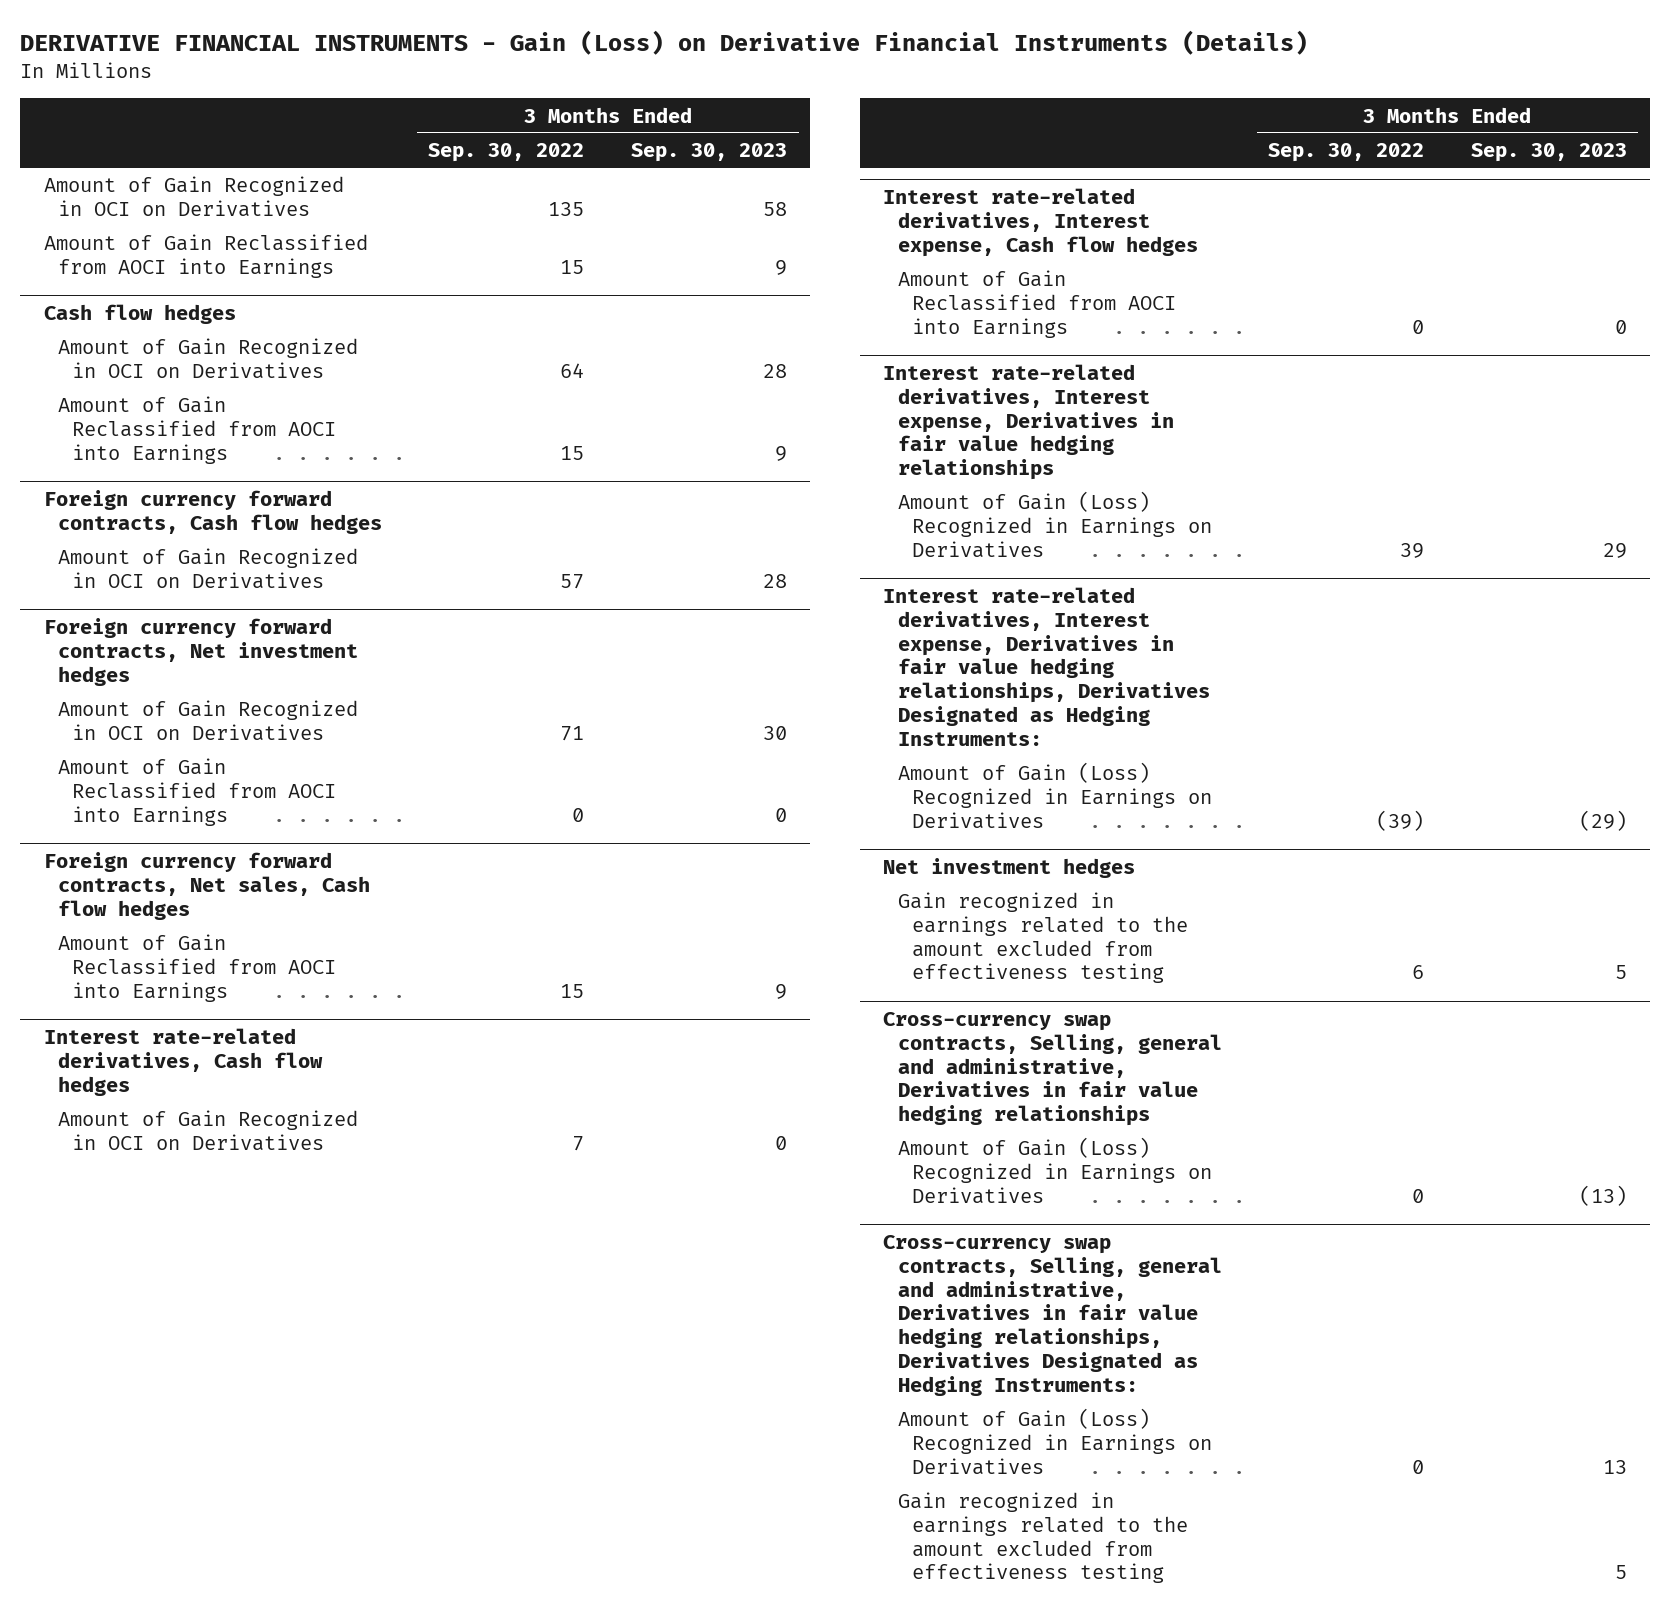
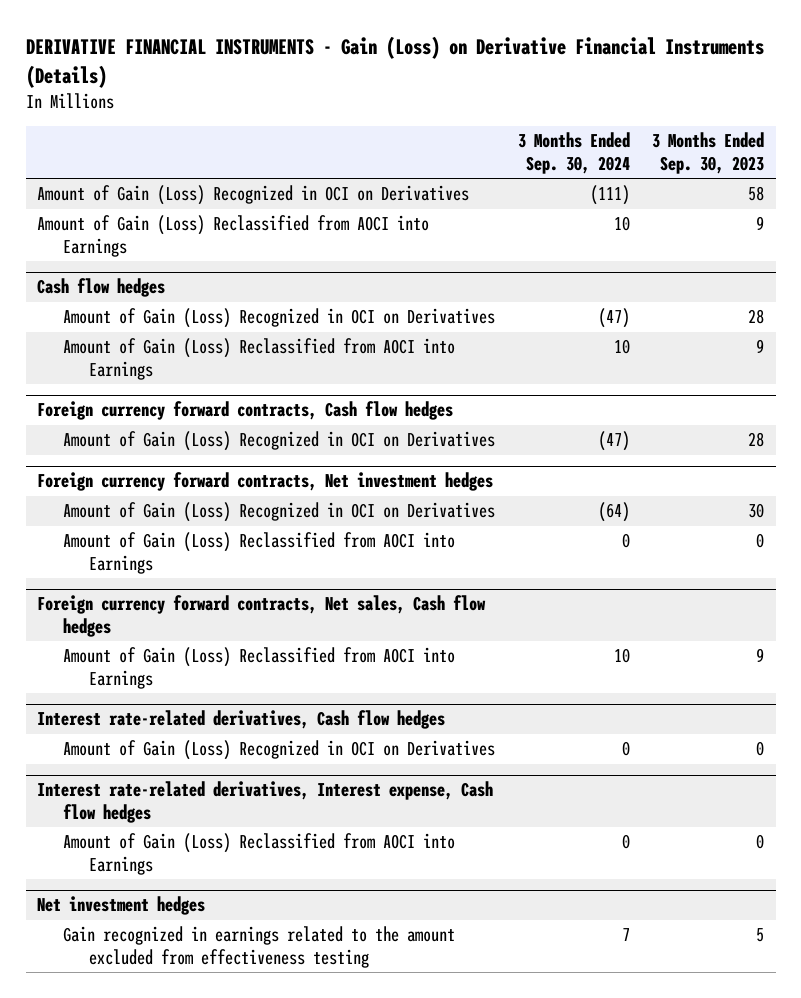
[428,142,585,162] Sep. 30, 2022 -> none
none -> [517,132,630,174] 3 Months Ended Sep. 30, 2024
[43,176,344,217] Amount of Gain Recognized in OCI on Derivatives -> [36,185,469,206] Amount of Gain (Loss) Recognized in OCI on Derivatives
[43,234,368,278] Amount of Gain Reclassified from AOCI into Earnings -> [36,215,429,257] Amount of Gain (Loss) Reclassified from AOCI into Earnings
[57,338,358,379] Amount of Gain Recognized in OCI on Derivatives -> [62,308,495,329] Amount of Gain (Loss) Recognized in OCI on Derivatives
[57,396,337,464] Amount of Gain Reclassified from AOCI into Earnings -> [62,338,455,380] Amount of Gain (Loss) Reclassified from AOCI into Earnings
[57,548,358,589] Amount of Gain Recognized in OCI on Derivatives -> [62,431,495,452] Amount of Gain (Loss) Recognized in OCI on Derivatives
[57,700,358,741] Amount of Gain Recognized in OCI on Derivatives -> [62,502,495,523] Amount of Gain (Loss) Recognized in OCI on Derivatives
[57,758,337,826] Amount of Gain Reclassified from AOCI into Earnings -> [62,532,455,574] Amount of Gain (Loss) Reclassified from AOCI into Earnings
[57,934,337,1002] Amount of Gain Reclassified from AOCI into Earnings -> [62,647,455,689] Amount of Gain (Loss) Reclassified from AOCI into Earnings
[57,1110,358,1151] Amount of Gain Recognized in OCI on Derivatives -> [62,740,495,761] Amount of Gain (Loss) Recognized in OCI on Derivatives
[883,364,1174,481] Interest rate-related derivatives, Interest expense, Derivatives in fair value hedging relationships -> none
[897,491,1212,558] Amount of Gain (Loss) Recognized in Earnings on Derivatives -> none
[883,587,1210,746] Interest rate-related derivatives, Interest expense, Derivatives in fair value hedging relationships, Derivatives Designated as Hedging Instruments: -> none
[897,762,1212,829] Amount of Gain (Loss) Recognized in Earnings on Derivatives -> none
[897,270,1176,338] Amount of Gain Reclassified from AOCI into Earnings -> [62,833,455,875] Amount of Gain (Loss) Reclassified from AOCI into Earnings
[883,1012,1222,1127] Cross-currency swap contracts, Selling, general and administrative, Derivatives in fair value hedging relationships -> none
[897,1137,1212,1204] Amount of Gain (Loss) Recognized in Earnings on Derivatives -> none
[883,1235,1222,1396] Cross-currency swap contracts, Selling, general and administrative, Derivatives in fair value hedging relationships, Derivatives Designated as Hedging Instruments: -> none
[897,1408,1212,1475] Amount of Gain (Loss) Recognized in Earnings on Derivatives -> none
[897,1492,1188,1584] Gain recognized in earnings related to the amount excluded from effectiveness testing -> none

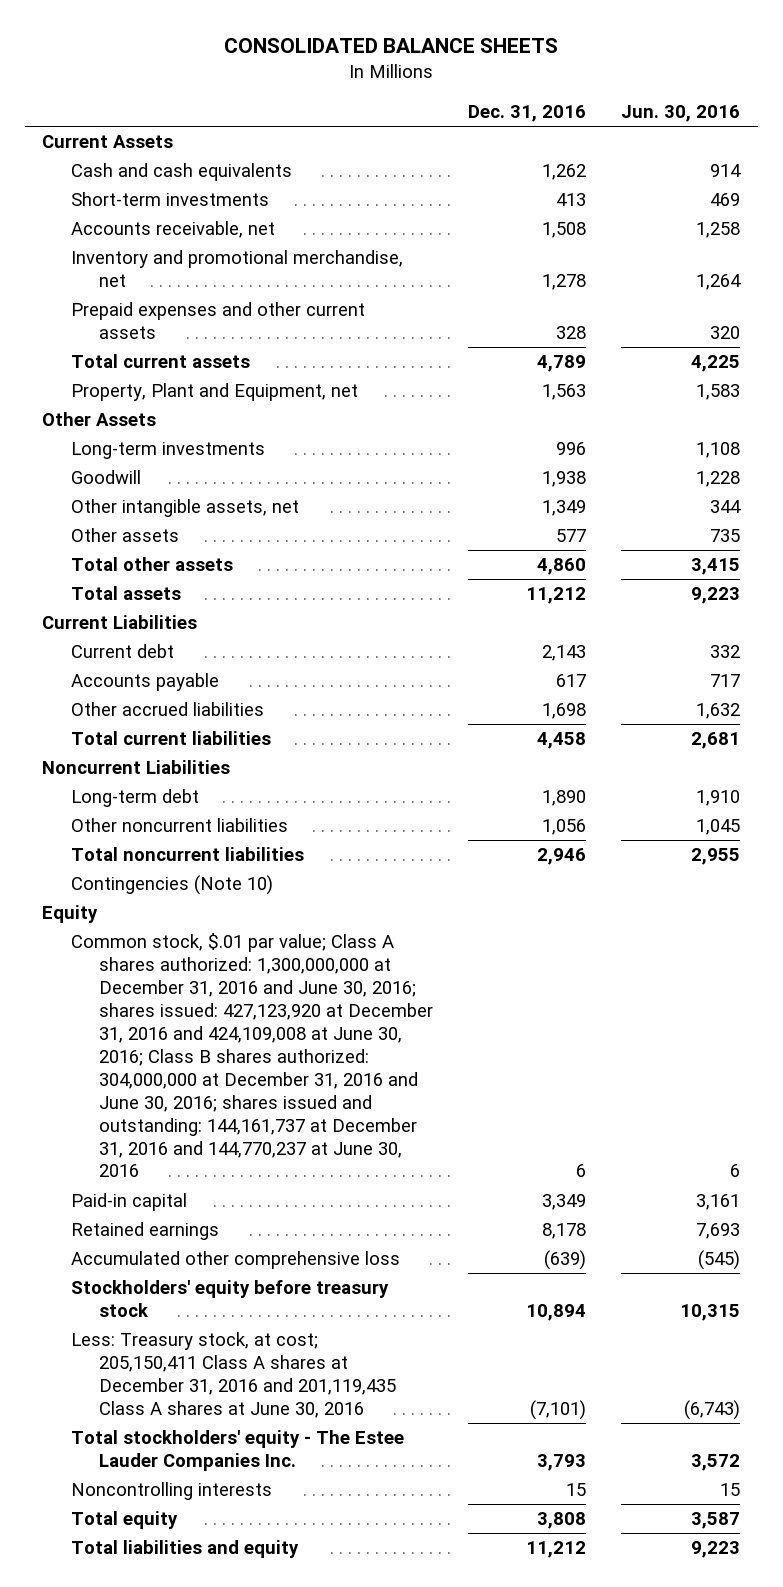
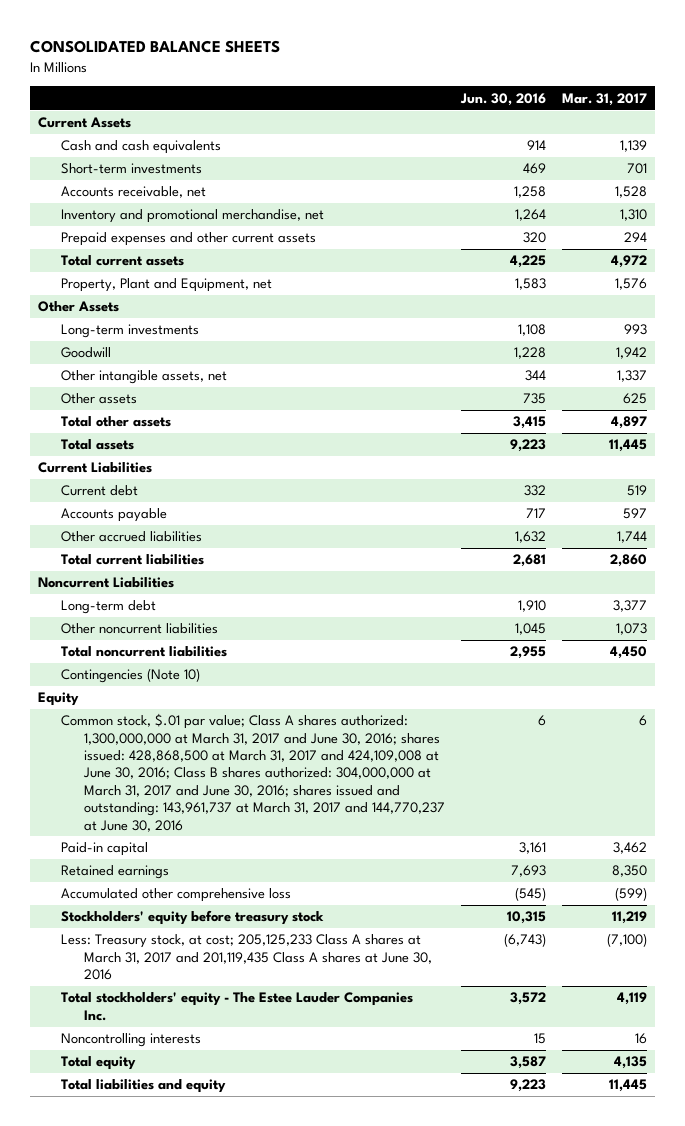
[468,104,587,122] Dec. 31, 2016 -> none
none -> [561,92,647,106] Mar. 31, 2017
[70,933,434,1178] Common stock, $.01 par value; Class A shares authorized: 1,300,000,000 at December 31, 2016 and June 30, 2016; shares issued: 427,123,920 at December 31, 2016 and 424,109,008 at June 30, 2016; Class B shares authorized: 304,000,000 at December 31, 2016 and June 30, 2016; shares issued and outstanding: 144,161,737 at December 31, 2016 and 144,770,237 at June 30, 2016 -> [60,713,445,832] Common stock, $.01 par value; Class A shares authorized: 1,300,000,000 at March 31, 2017 and June 30, 2016; shares issued: 428,868,500 at March 31, 2017 and 424,109,008 at June 30, 2016; Class B shares authorized: 304,000,000 at March 31, 2017 and June 30, 2016; shares issued and outstanding: 143,961,737 at March 31, 2017 and 144,770,237 at June 30, 2016
[70,1332,397,1418] Less: Treasury stock, at cost; 205,150,411 Class A shares at December 31, 2016 and 201,119,435 Class A shares at June 30, 2016 -> [60,934,432,981] Less: Treasury stock, at cost; 205,125,233 Class A shares at March 31, 2017 and 201,119,435 Class A shares at June 30, 2016

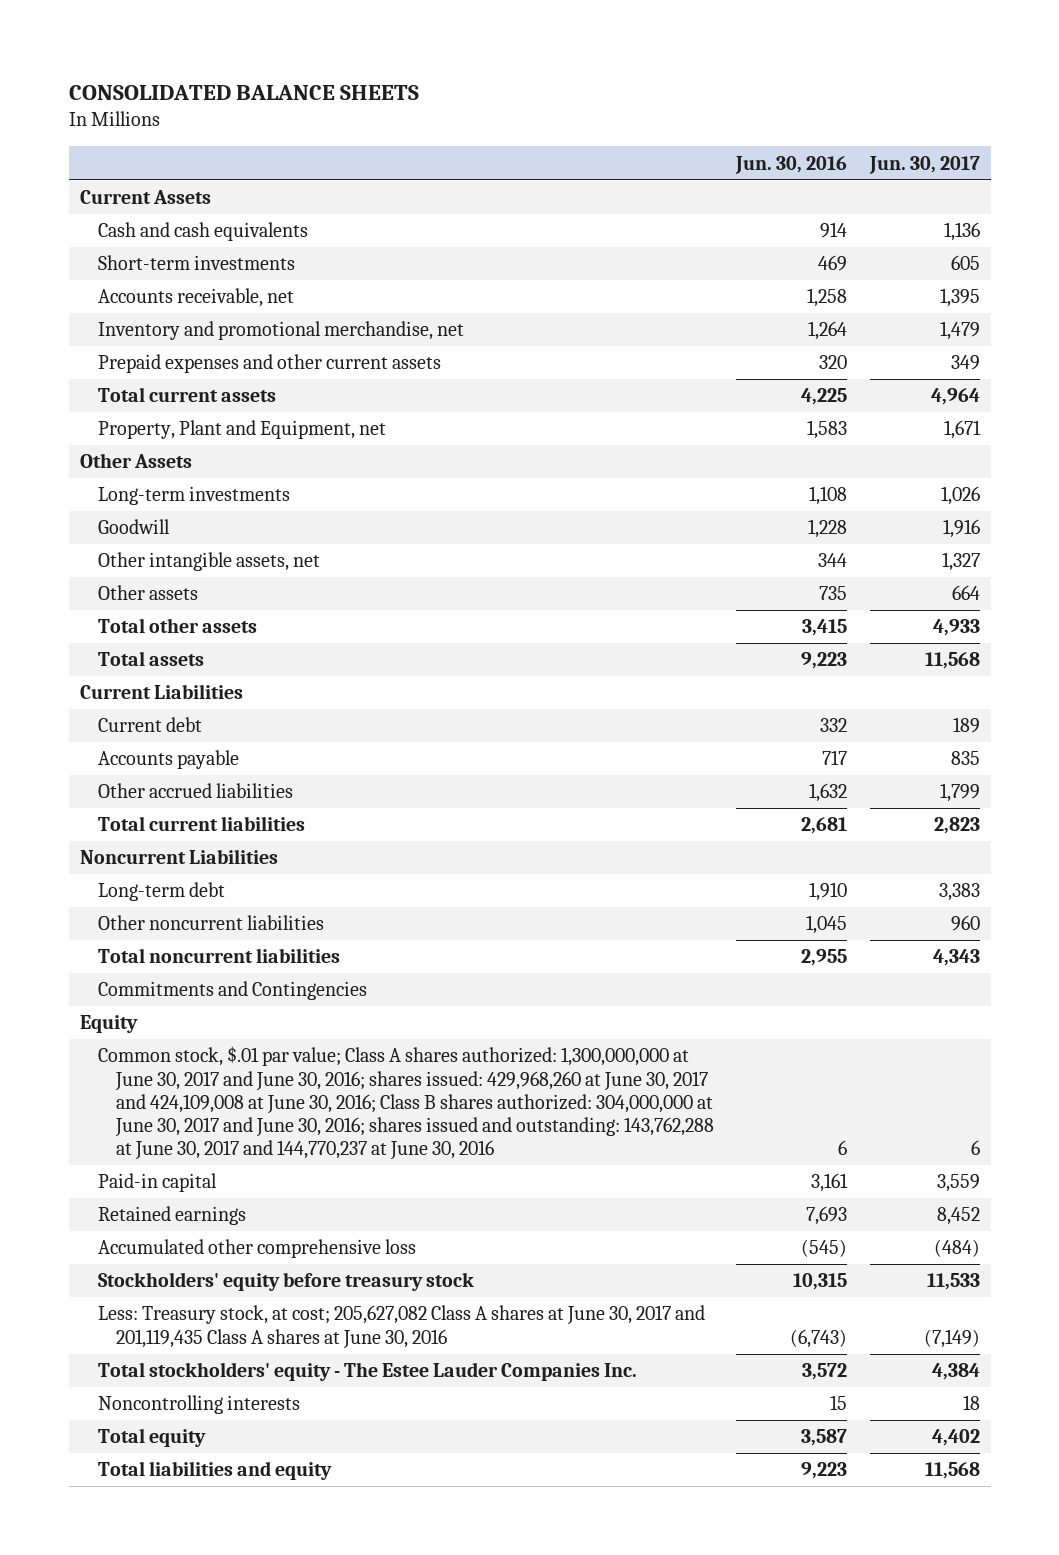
[561,92,647,106] Mar. 31, 2017 -> none
none -> [868,155,980,174] Jun. 30, 2017
[60,668,200,684] Contingencies (Note 10) -> [98,981,368,1001] Commitments and Contingencies
[60,713,445,832] Common stock, $.01 par value; Class A shares authorized: 1,300,000,000 at March 31, 2017 and June 30, 2016; shares issued: 428,868,500 at March 31, 2017 and 424,109,008 at June 30, 2016; Class B shares authorized: 304,000,000 at March 31, 2017 and June 30, 2016; shares issued and outstanding: 143,961,737 at March 31, 2017 and 144,770,237 at June 30, 2016 -> [98,1046,715,1160] Common stock, $.01 par value; Class A shares authorized: 1,300,000,000 at June 30, 2017 and June 30, 2016; shares issued: 429,968,260 at June 30, 2017 and 424,109,008 at June 30, 2016; Class B shares authorized: 304,000,000 at June 30, 2017 and June 30, 2016; shares issued and outstanding: 143,762,288 at June 30, 2017 and 144,770,237 at June 30, 2016
[60,934,432,981] Less: Treasury stock, at cost; 205,125,233 Class A shares at March 31, 2017 and 201,119,435 Class A shares at June 30, 2016 -> [98,1305,706,1349] Less: Treasury stock, at cost; 205,627,082 Class A shares at June 30, 2017 and 201,119,435 Class A shares at June 30, 2016

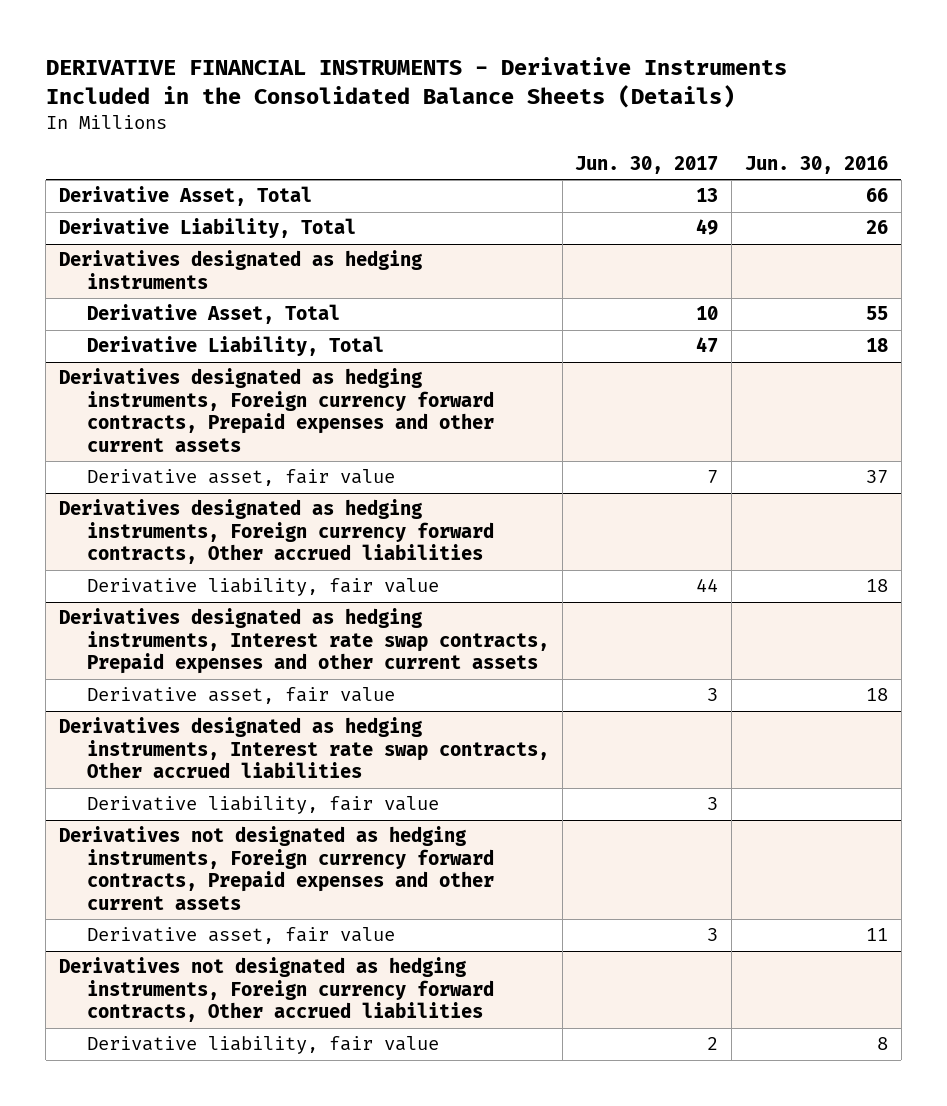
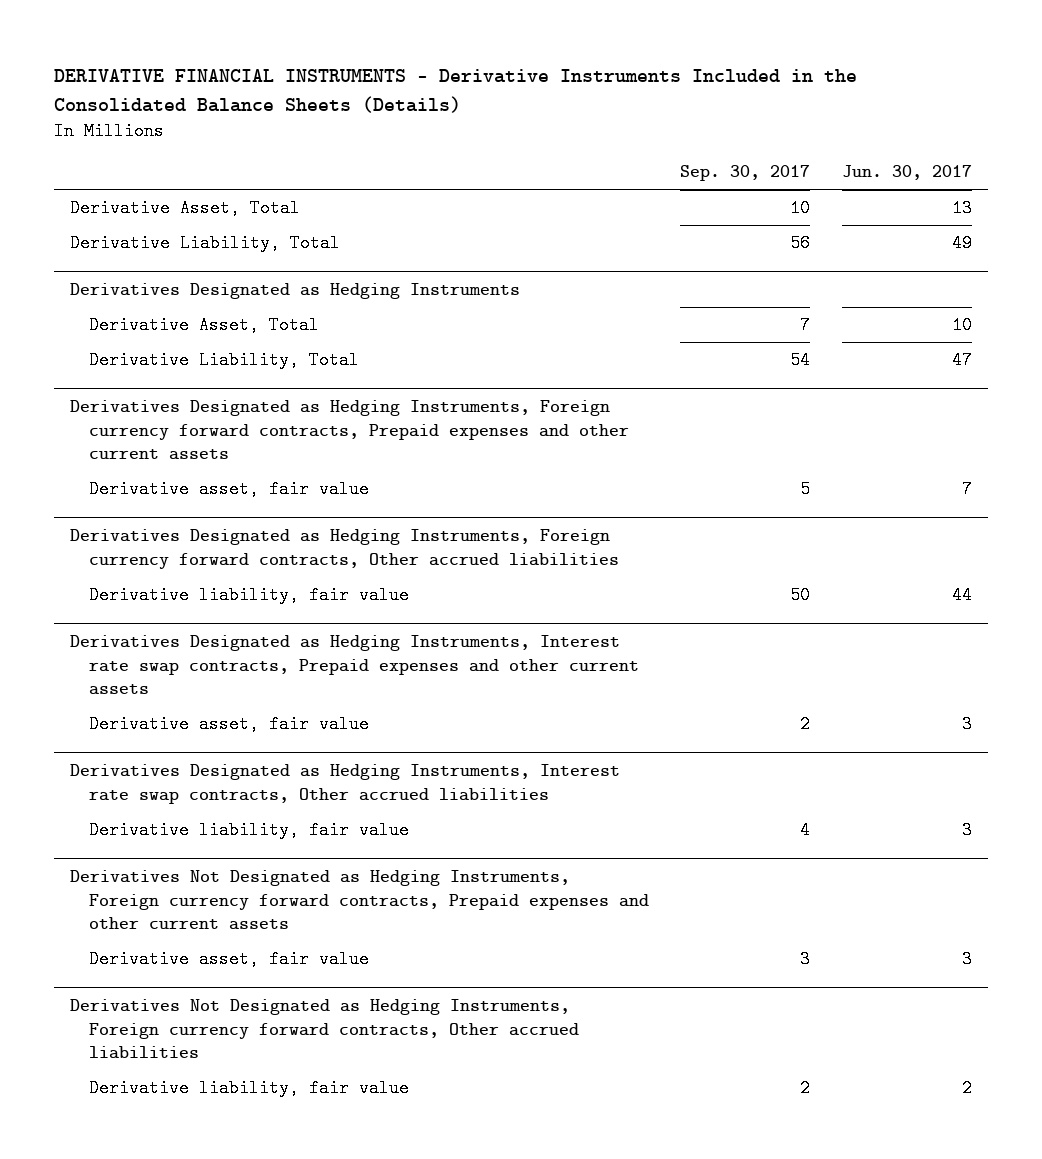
[744,155,888,174] Jun. 30, 2016 -> none
none -> [680,165,811,182] Sep. 30, 2017
[58,250,422,289] Derivatives designated as hedging instruments -> [69,282,520,299] Derivatives Designated as Hedging Instruments
[58,368,495,452] Derivatives designated as hedging instruments, Foreign currency forward contracts, Prepaid expenses and other current assets -> [69,399,629,461] Derivatives Designated as Hedging Instruments, Foreign currency forward contracts, Prepaid expenses and other current assets
[58,499,495,565] Derivatives designated as hedging instruments, Foreign currency forward contracts, Other accrued liabilities -> [69,528,619,569] Derivatives Designated as Hedging Instruments, Foreign currency forward contracts, Other accrued liabilities
[58,608,550,675] Derivatives designated as hedging instruments, Interest rate swap contracts, Prepaid expenses and other current assets -> [69,634,639,696] Derivatives Designated as Hedging Instruments, Interest rate swap contracts, Prepaid expenses and other current assets
[58,717,550,779] Derivatives designated as hedging instruments, Interest rate swap contracts, Other accrued liabilities -> [69,763,620,804] Derivatives Designated as Hedging Instruments, Interest rate swap contracts, Other accrued liabilities
[58,826,495,910] Derivatives not designated as hedging instruments, Foreign currency forward contracts, Prepaid expenses and other current assets -> [69,869,649,931] Derivatives Not Designated as Hedging Instruments, Foreign currency forward contracts, Prepaid expenses and other current assets
[58,957,495,1023] Derivatives not designated as hedging instruments, Foreign currency forward contracts, Other accrued liabilities -> [69,998,579,1060] Derivatives Not Designated as Hedging Instruments, Foreign currency forward contracts, Other accrued liabilities

